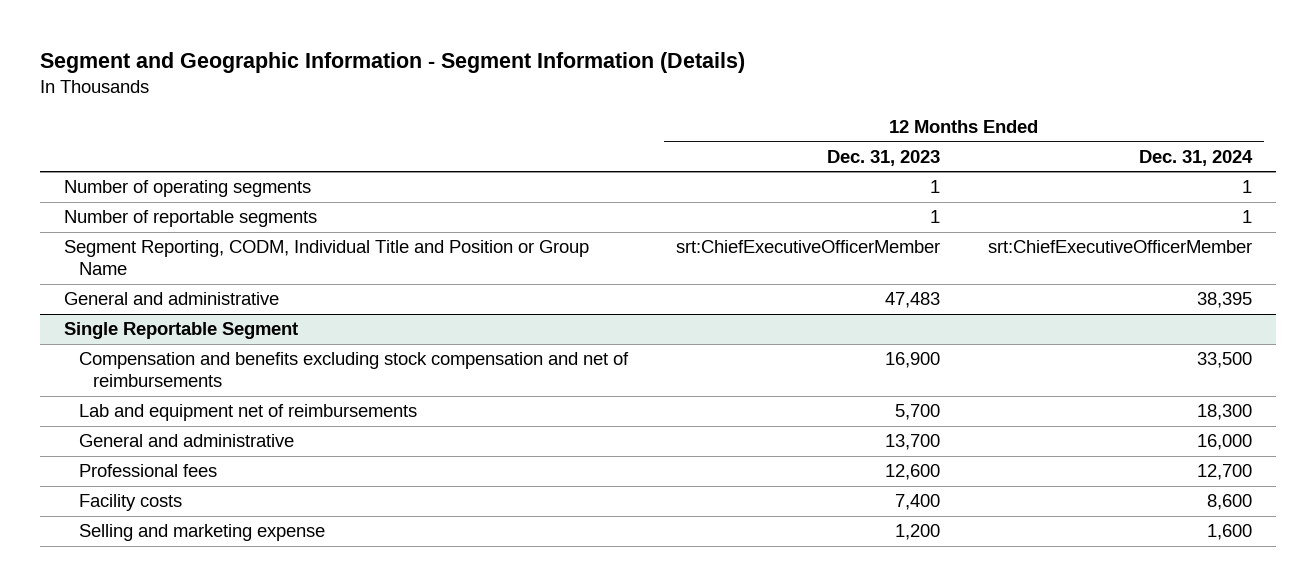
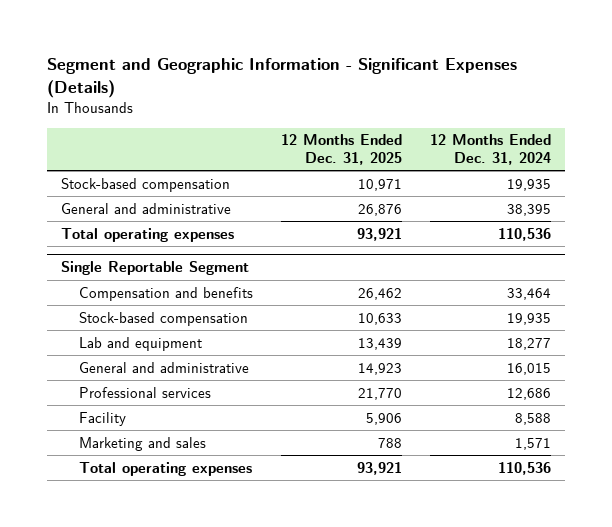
[39,52,745,74] Segment and Geographic Information - Segment Information (Details) -> [46,57,517,98] Segment and Geographic Information - Significant Expenses (Details)
[826,149,940,166] Dec. 31, 2023 -> none
none -> [281,134,403,166] 12 Months Ended Dec. 31, 2025
[63,180,311,198] Number of operating segments -> none
[63,210,317,228] Number of reportable segments -> none
[63,240,589,276] Segment Reporting, CODM, Individual Title and Position or Group Name -> none
none -> [60,177,230,192] Stock-based compensation
none -> [60,227,234,242] Total operating expenses
[78,352,629,388] Compensation and benefits excluding stock compensation and net of reimbursements -> [79,286,254,301] Compensation and benefits
[1196,352,1252,369] 33,500 -> [507,287,552,300] 33,464
none -> [79,311,249,326] Stock-based compensation
[78,404,417,422] Lab and equipment net of reimbursements -> [79,336,203,351] Lab and equipment
[1196,404,1252,421] 18,300 -> [507,337,552,350] 18,277
[1196,434,1252,451] 16,000 -> [507,362,552,375] 16,015
[78,464,217,478] Professional fees -> [79,386,212,398] Professional services
[1196,464,1252,481] 12,700 -> [507,387,552,400] 12,686
[78,494,182,512] Facility costs -> [79,411,127,426] Facility
[1206,494,1252,511] 8,600 -> [515,412,552,425] 8,588
[78,524,325,542] Selling and marketing expense -> [79,436,207,451] Marketing and sales
[1206,524,1252,541] 1,600 -> [515,437,552,450] 1,571
none -> [79,461,253,476] Total operating expenses

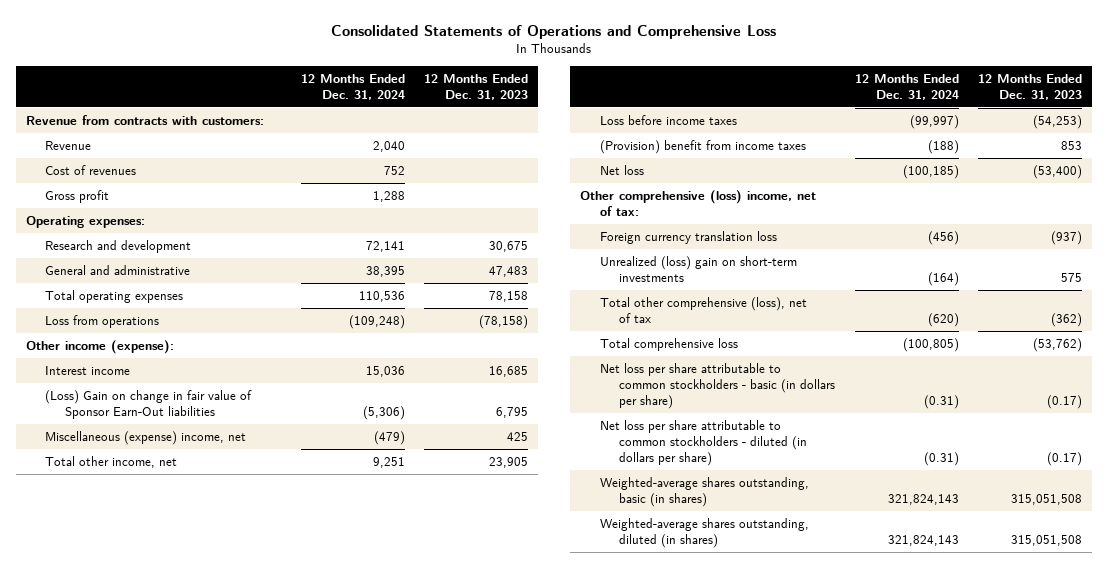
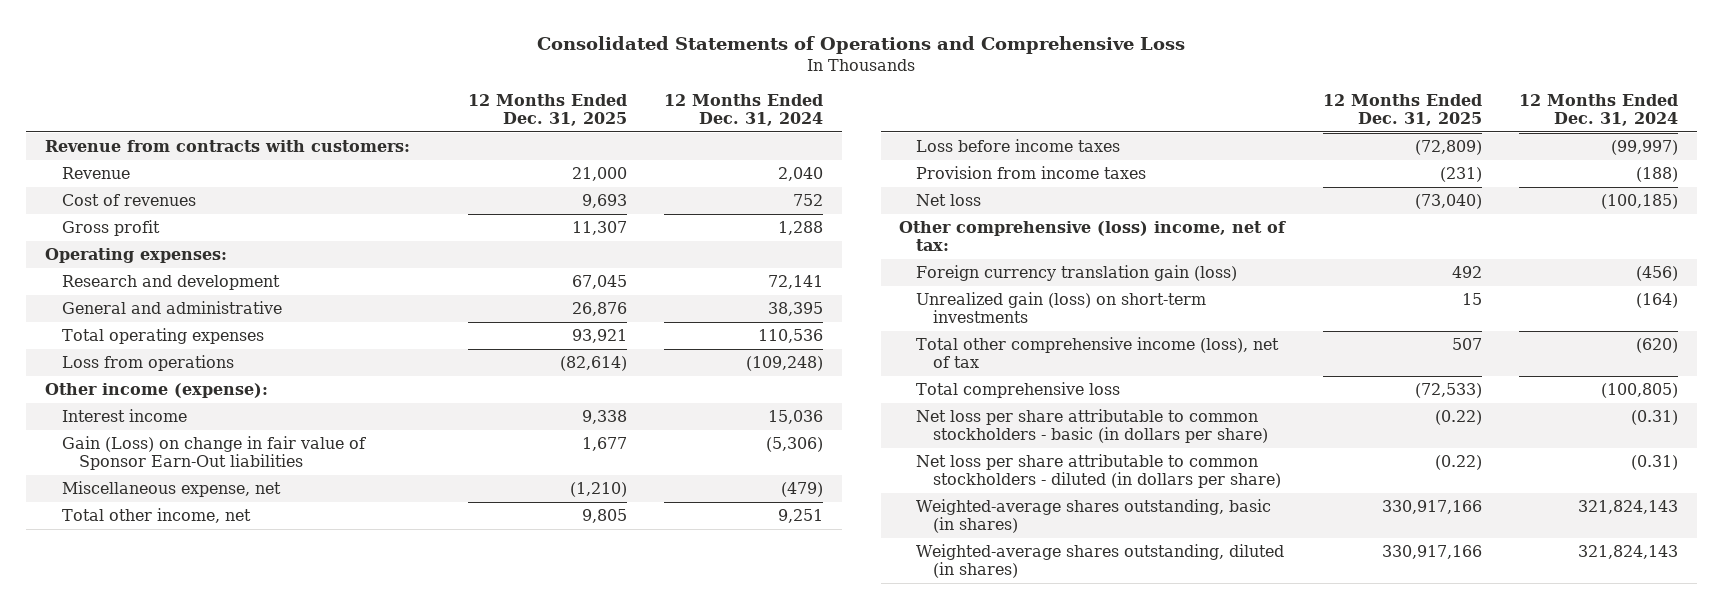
[424,73,529,100] 12 Months Ended Dec. 31, 2023 -> none
none -> [468,93,628,126] 12 Months Ended Dec. 31, 2025
[45,389,253,420] (Loss) Gain on change in fair value of Sponsor Earn-Out liabilities -> [61,436,366,471] Gain (Loss) on change in fair value of Sponsor Earn-Out liabilities
[45,430,247,445] Miscellaneous (expense) income, net -> [61,481,281,498] Miscellaneous expense, net
[599,139,806,154] (Provision) benefit from income taxes -> [916,166,1147,180] Provision from income taxes
[599,230,777,244] Foreign currency translation loss -> [916,265,1238,282] Foreign currency translation gain (loss)
[599,255,797,283] Unrealized (loss) gain on short-term investments -> [916,292,1207,324] Unrealized gain (loss) on short-term investments
[599,296,807,324] Total other comprehensive (loss), net of tax -> [916,337,1280,369] Total other comprehensive income (loss), net of tax

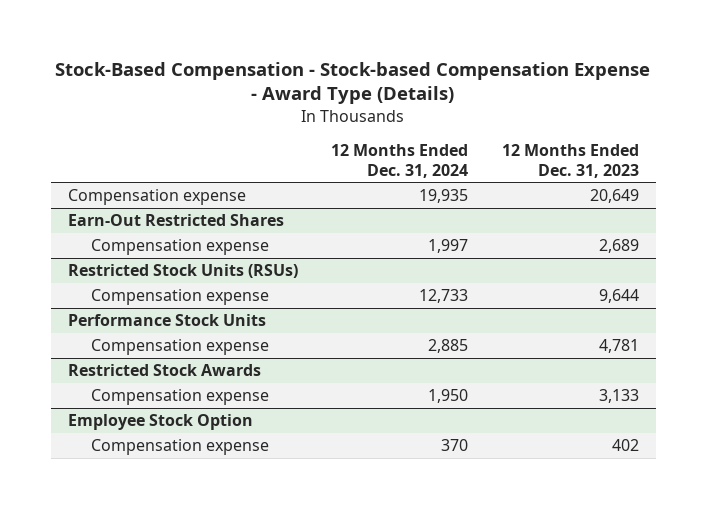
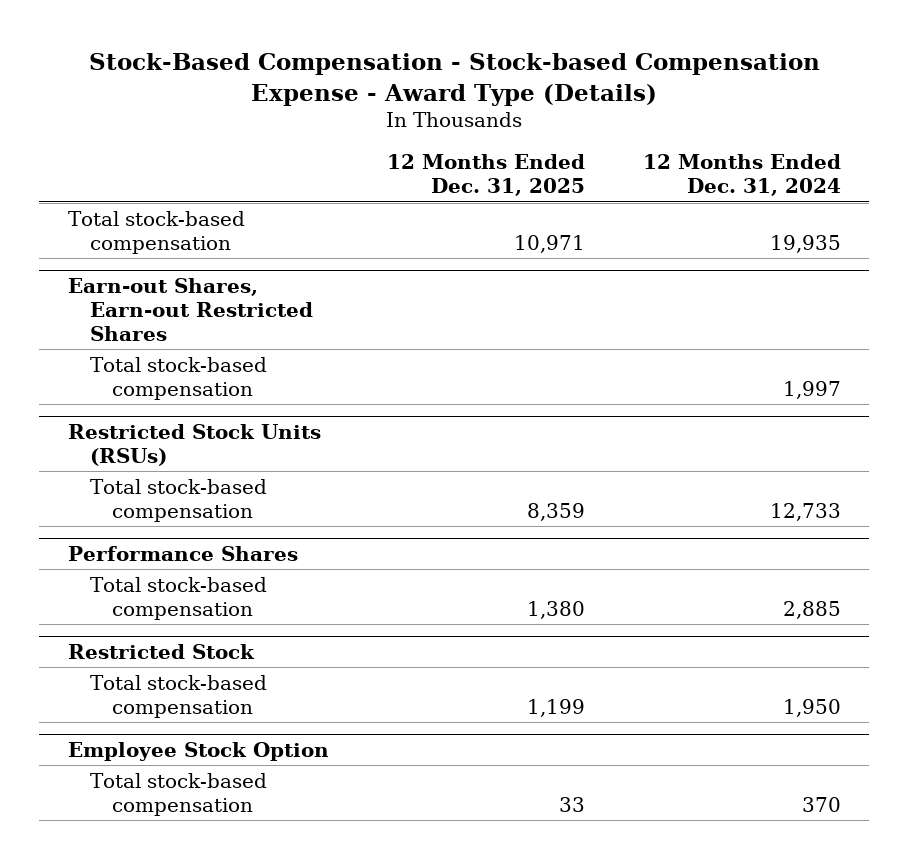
[502,144,640,178] 12 Months Ended Dec. 31, 2023 -> none
none -> [386,154,585,197] 12 Months Ended Dec. 31, 2025
[67,189,246,206] Compensation expense -> [68,210,246,254] Total stock-based compensation
[67,214,284,227] Earn-Out Restricted Shares -> [68,277,313,341] Earn-out Shares, Earn-out Restricted Shares
[90,239,269,256] Compensation expense -> [89,356,267,400] Total stock-based compensation
[90,289,269,306] Compensation expense -> [89,478,267,522] Total stock-based compensation
[67,314,266,327] Performance Stock Units -> [68,545,299,561] Performance Shares
[90,339,269,356] Compensation expense -> [89,576,267,620] Total stock-based compensation
[67,364,261,377] Restricted Stock Awards -> [68,643,256,659] Restricted Stock
[90,389,269,406] Compensation expense -> [89,674,267,718] Total stock-based compensation
[90,439,269,456] Compensation expense -> [89,772,267,816] Total stock-based compensation

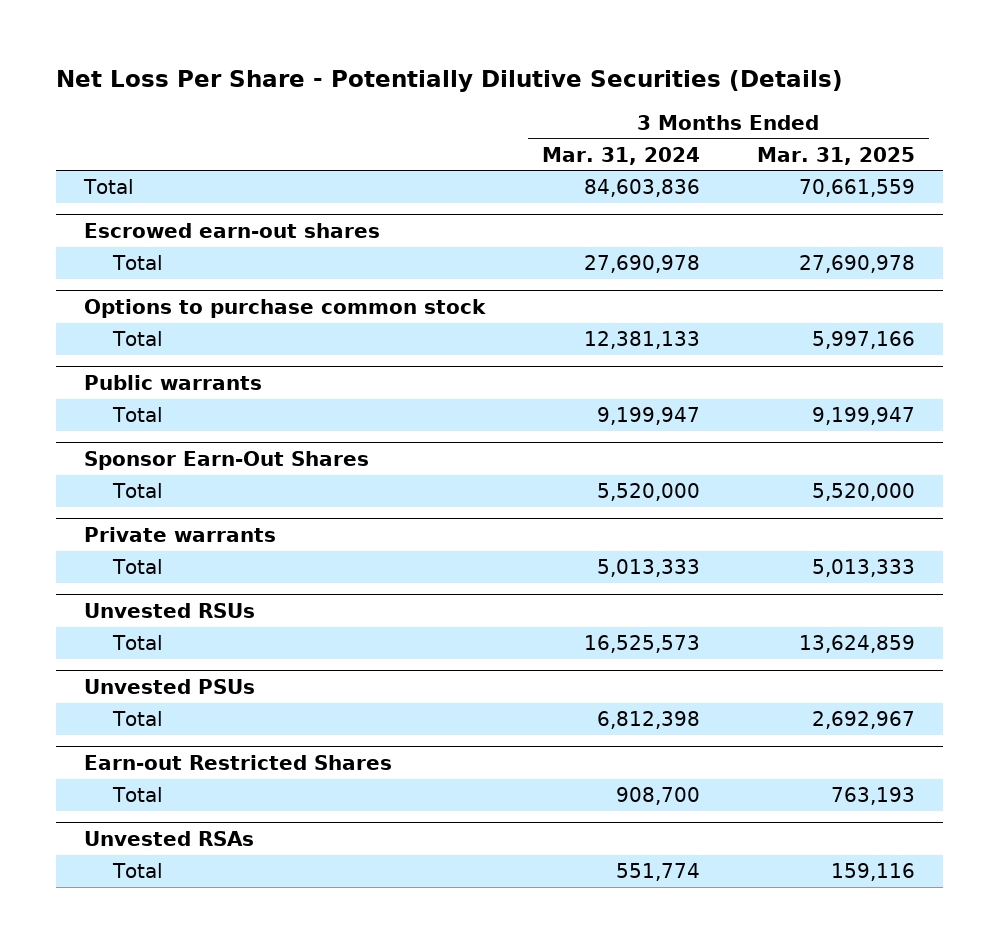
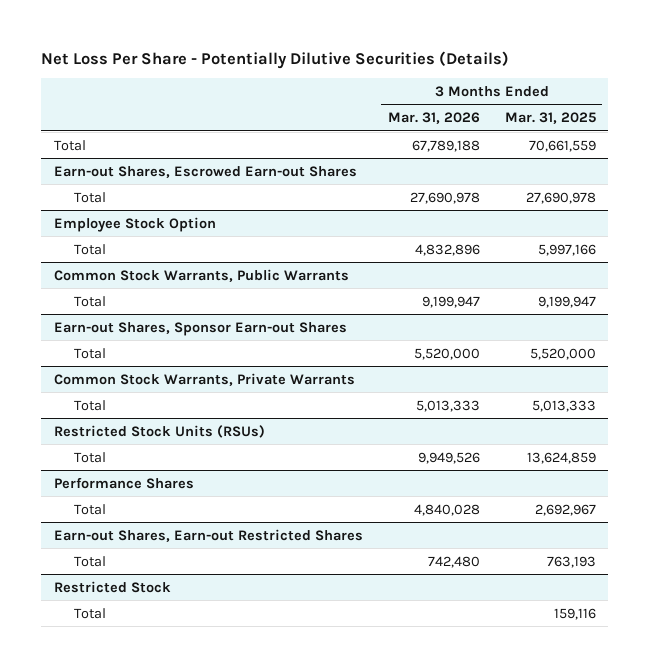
[542,146,701,165] Mar. 31, 2024 -> none
none -> [387,112,480,125] Mar. 31, 2026
[84,222,381,238] Escrowed earn-out shares -> [53,165,357,178] Earn-out Shares, Escrowed Earn-out Shares
[84,298,487,318] Options to purchase common stock -> [53,216,216,232] Employee Stock Option
[84,374,263,390] Public warrants -> [53,268,349,282] Common Stock Warrants, Public Warrants
[84,450,370,470] Sponsor Earn-Out Shares -> [53,321,347,336] Earn-out Shares, Sponsor Earn-out Shares
[84,526,277,542] Private warrants -> [53,372,355,386] Common Stock Warrants, Private Warrants
[84,602,256,618] Unvested RSUs -> [53,424,265,438] Restricted Stock Units (RSUs)
[84,678,256,694] Unvested PSUs -> [53,476,194,489] Performance Shares
[84,754,393,770] Earn-out Restricted Shares -> [53,528,363,542] Earn-out Shares, Earn-out Restricted Shares
[84,830,255,846] Unvested RSAs -> [53,580,171,593] Restricted Stock

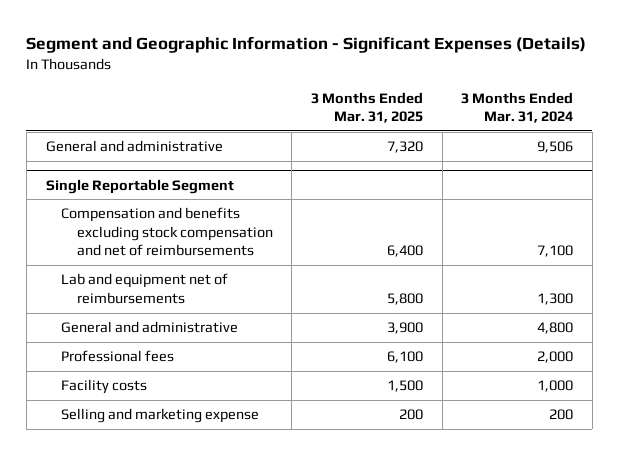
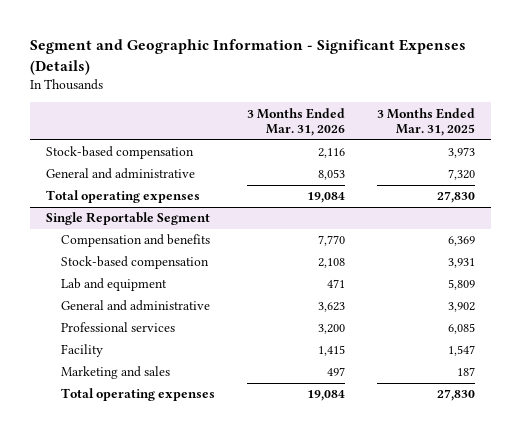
[461,91,574,124] 3 Months Ended Mar. 31, 2024 -> none
none -> [246,107,345,137] 3 Months Ended Mar. 31, 2026
none -> [45,146,194,160] Stock-based compensation
none -> [45,190,200,204] Total operating expenses
[61,207,273,257] Compensation and benefits excluding stock compensation and net of reimbursements -> [60,234,210,248] Compensation and benefits
[386,245,423,258] 6,400 -> [448,236,476,247] 6,369
none -> [60,256,209,270] Stock-based compensation
[61,273,229,304] Lab and equipment net of reimbursements -> [60,278,167,292] Lab and equipment
[386,292,423,305] 5,800 -> [448,279,476,291] 5,809
[386,322,423,335] 3,900 -> [448,302,476,313] 3,902
[61,350,175,363] Professional fees -> [60,322,175,333] Professional services
[386,351,423,364] 6,100 -> [448,323,476,335] 6,085
[61,379,148,395] Facility costs -> [60,344,103,358] Facility
[386,380,423,393] 1,500 -> [448,345,476,357] 1,547
[61,408,260,424] Selling and marketing expense -> [60,366,170,380] Marketing and sales
[398,409,423,421] 200 -> [457,367,476,377] 187
none -> [60,388,215,402] Total operating expenses

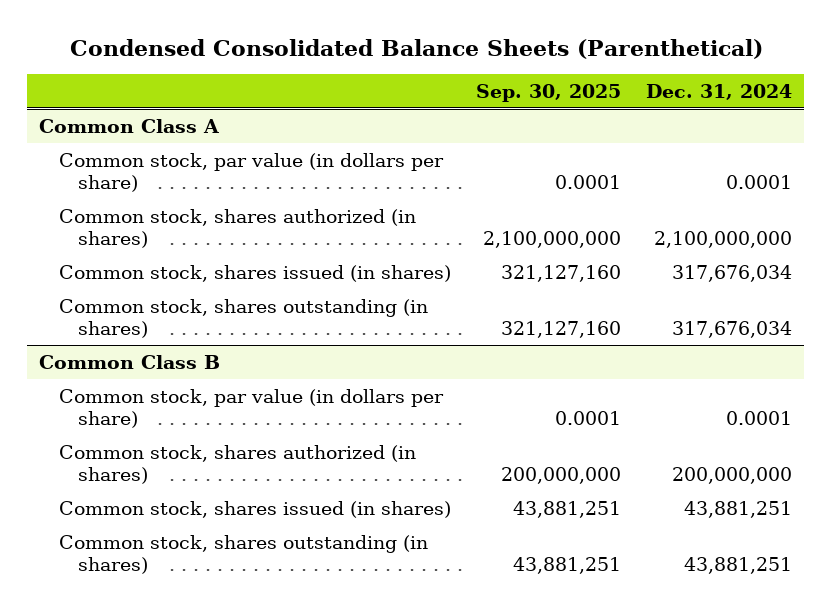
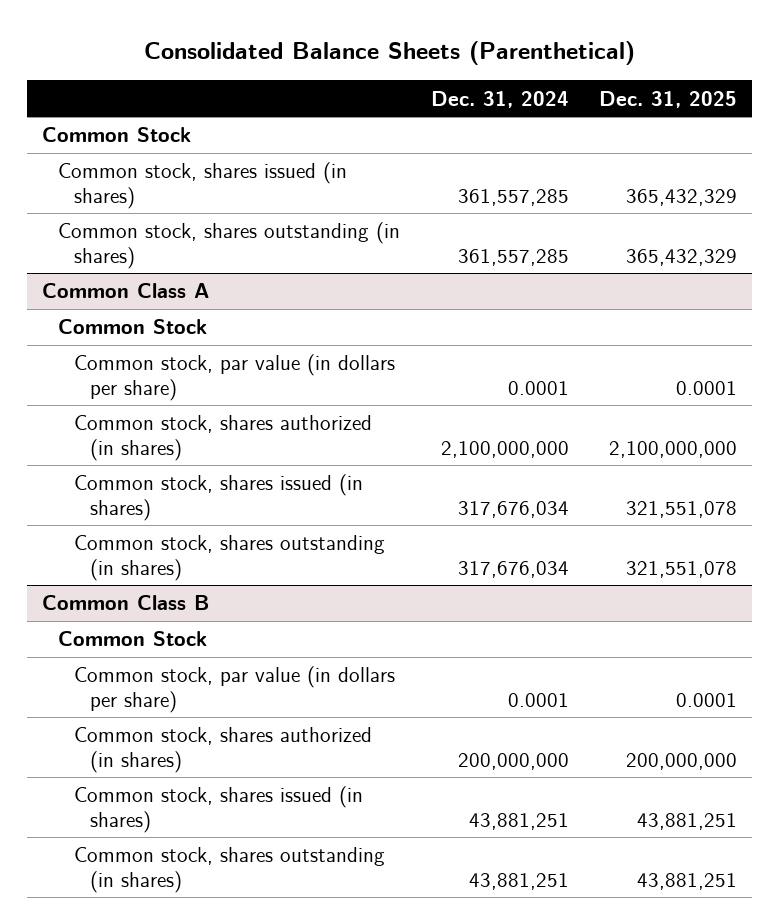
[69,38,763,59] Condensed Consolidated Balance Sheets (Parenthetical) -> [143,41,635,66] Consolidated Balance Sheets (Parenthetical)
[475,83,621,102] Sep. 30, 2025 -> none
none -> [599,90,738,108] Dec. 31, 2025
none -> [42,127,192,143] Common Stock
none -> [58,162,348,209] Common stock, shares issued (in shares)
none -> [58,222,401,269] Common stock, shares outstanding (in shares)
none -> [58,319,208,335] Common Stock
none -> [58,631,208,647] Common Stock

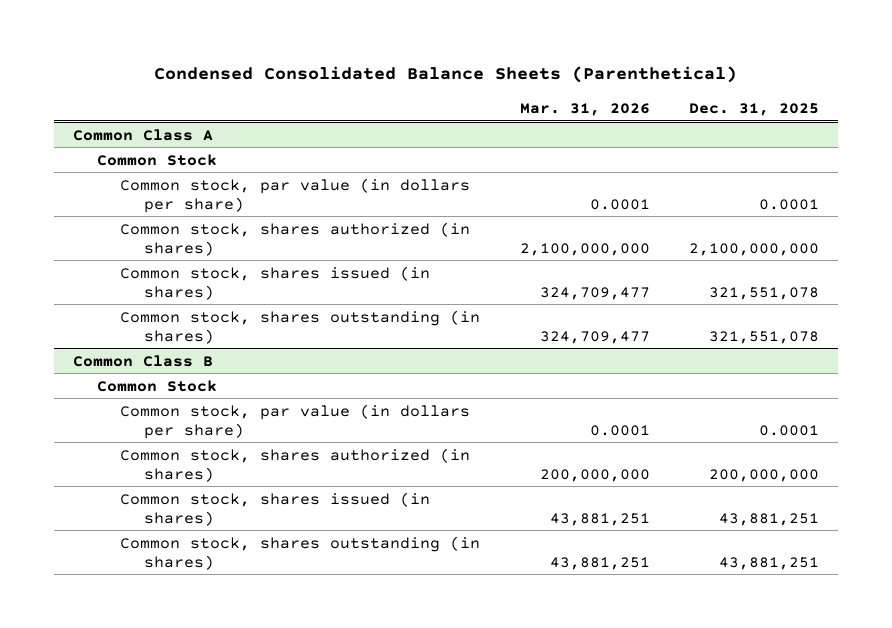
[143,41,635,66] Consolidated Balance Sheets (Parenthetical) -> [154,65,738,83] Condensed Consolidated Balance Sheets (Parenthetical)
[430,90,569,108] Dec. 31, 2024 -> none
none -> [519,102,650,116] Mar. 31, 2026
[42,127,192,143] Common Stock -> none
[58,162,348,209] Common stock, shares issued (in shares) -> none
[58,222,401,269] Common stock, shares outstanding (in shares) -> none

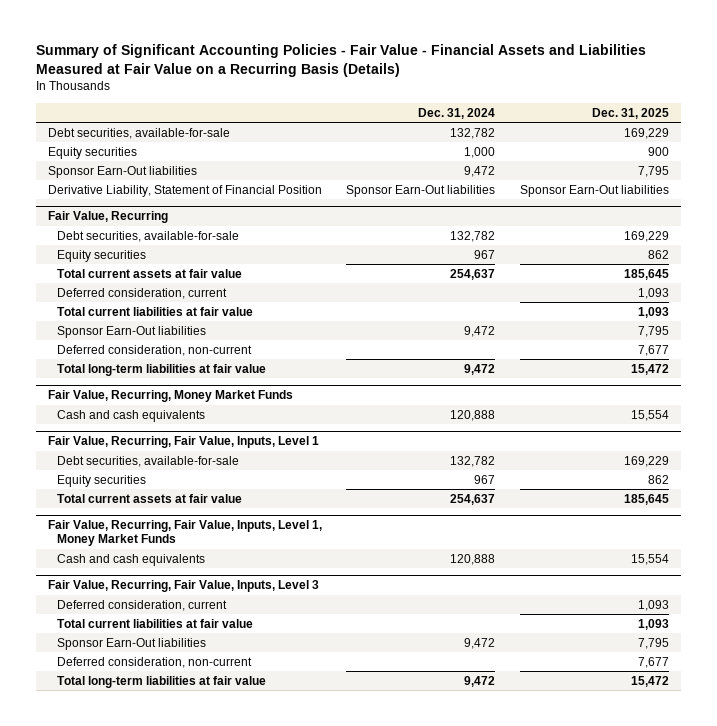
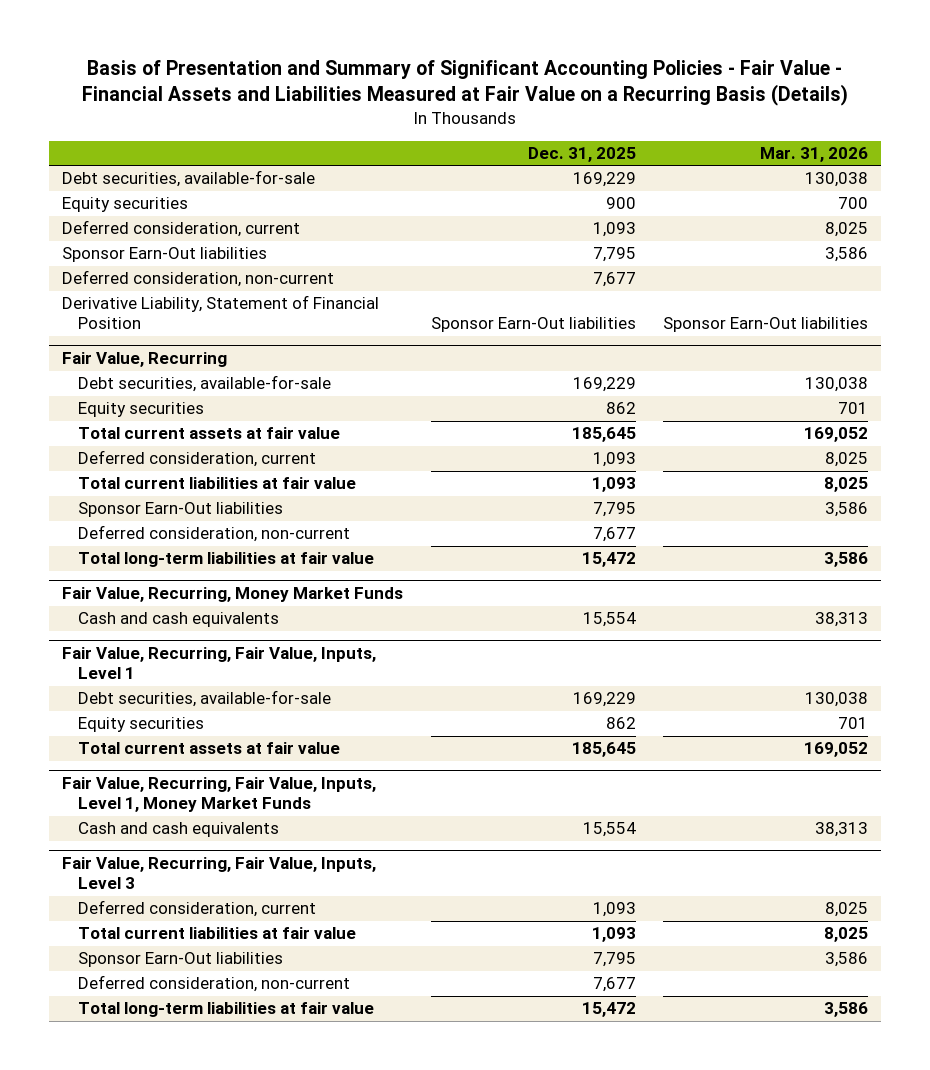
[36,44,647,78] Summary of Significant Accounting Policies - Fair Value - Financial Assets and Liabilities Measured at Fair Value on a Recurring Basis (Details) -> [82,60,849,107] Basis of Presentation and Summary of Significant Accounting Policies - Fair Value - Financial Assets and Liabilities Measured at Fair Value on a Recurring Basis (Details)
[418,107,496,119] Dec. 31, 2024 -> none
none -> [759,146,868,162] Mar. 31, 2026
none -> [62,220,301,238] Deferred consideration, current
none -> [62,270,335,288] Deferred consideration, non-current

